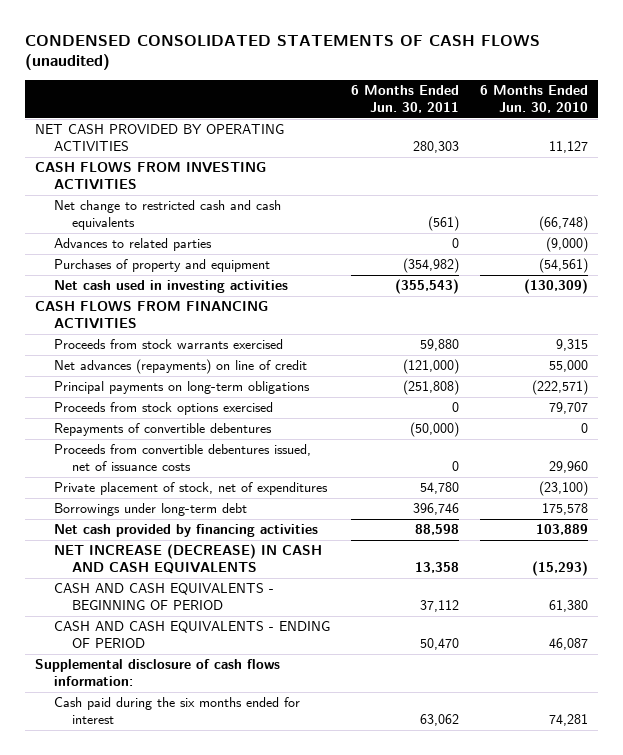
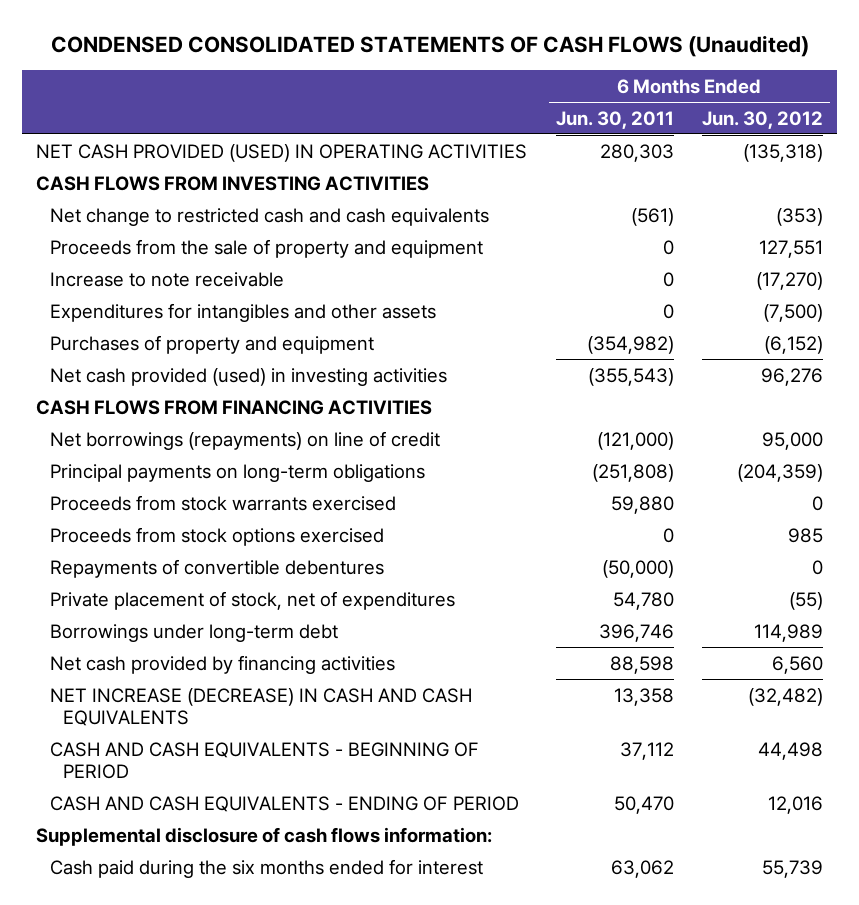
[24,34,540,71] CONDENSED CONSOLIDATED STATEMENTS OF CASH FLOWS (unaudited) -> [50,34,809,57] CONDENSED CONSOLIDATED STATEMENTS OF CASH FLOWS (Unaudited)
[479,84,588,114] 6 Months Ended Jun. 30, 2010 -> none
none -> [701,110,823,129] Jun. 30, 2012
[35,124,285,152] NET CASH PROVIDED BY OPERATING ACTIVITIES -> [36,143,528,162] NET CASH PROVIDED (USED) IN OPERATING ACTIVITIES
[53,238,212,252] Advances to related parties -> none
none -> [49,238,483,258] Proceeds from the sale of property and equipment
none -> [49,271,284,287] Increase to note receivable
none -> [49,302,436,322] Expenditures for intangibles and other assets
[53,280,288,294] Net cash used in investing activities -> [49,367,447,386] Net cash provided (used) in investing activities
[53,359,307,375] Net advances (repayments) on line of credit -> [49,430,440,450] Net borrowings (repayments) on line of credit
[53,339,283,350] Proceeds from stock warrants exercised -> [49,494,396,511] Proceeds from stock warrants exercised
[53,444,311,472] Proceeds from convertible debentures issued, net of issuance costs -> none

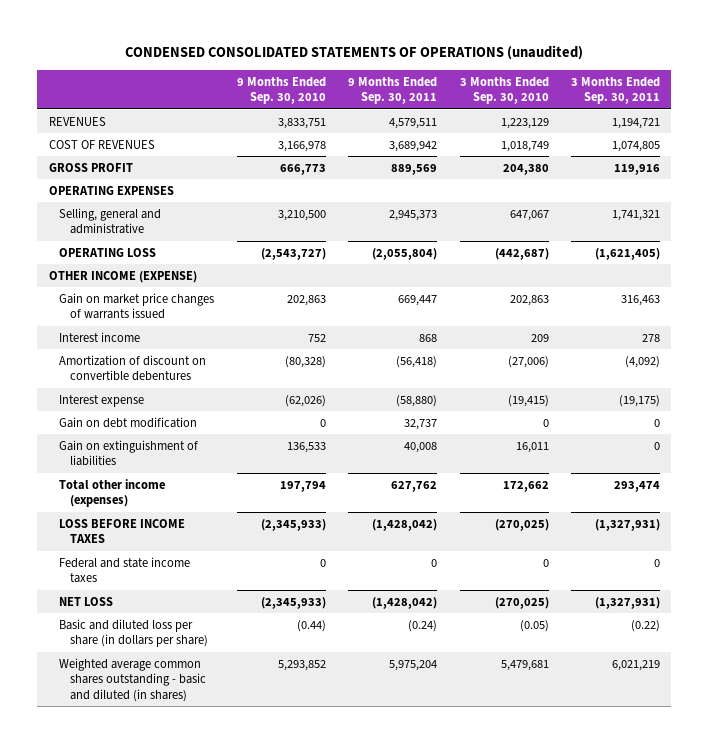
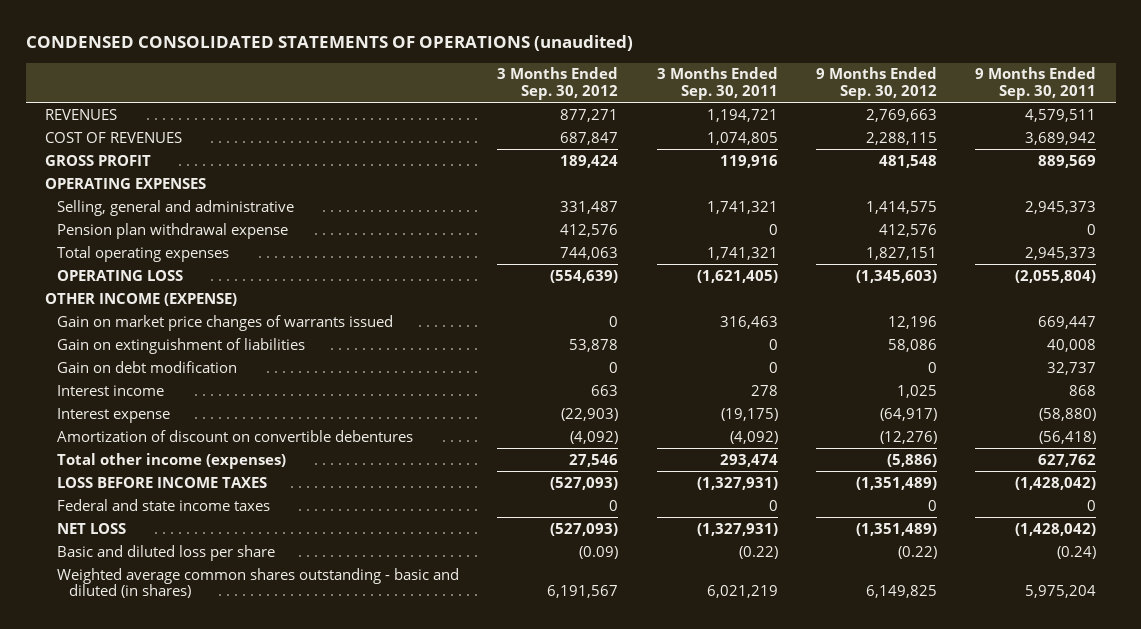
[236,76,326,105] 9 Months Ended Sep. 30, 2010 -> none
[459,76,549,105] 3 Months Ended Sep. 30, 2010 -> none
none -> [497,67,619,100] 3 Months Ended Sep. 30, 2012
none -> [815,67,937,100] 9 Months Ended Sep. 30, 2012
none -> [56,222,288,239] Pension plan withdrawal expense
none -> [56,245,229,262] Total operating expenses
[59,439,199,467] Gain on extinguishment of liabilities -> [56,337,305,354] Gain on extinguishment of liabilities
[59,416,198,428] Gain on debt modification -> [56,360,237,373] Gain on debt modification
[59,354,207,382] Amortization of discount on convertible debentures -> [56,429,413,442] Amortization of discount on convertible debentures
[59,618,209,648] Basic and diluted loss per share (in dollars per share) -> [56,544,275,561] Basic and diluted loss per share

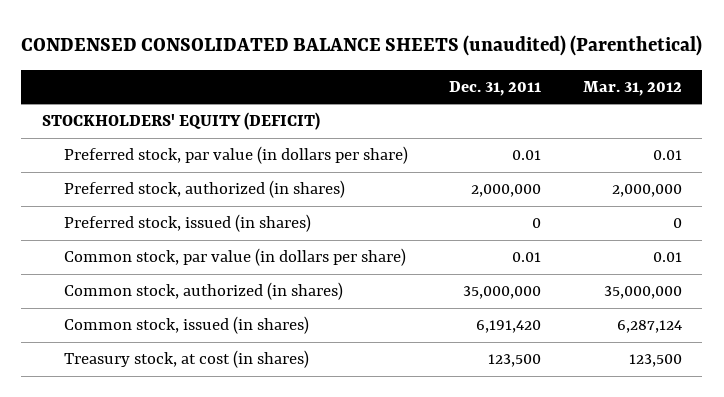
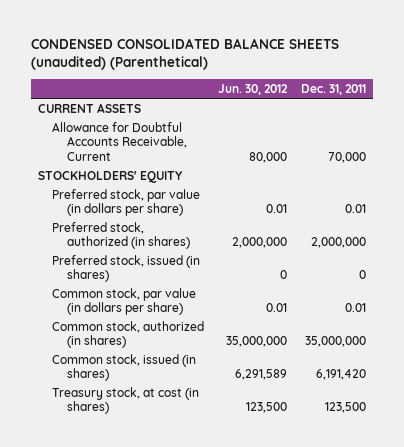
[582,80,682,96] Mar. 31, 2012 -> none
none -> [218,83,289,95] Jun. 30, 2012
none -> [37,102,141,113] CURRENT ASSETS
none -> [52,121,187,161] Allowance for Doubtful Accounts Receivable, Current
[42,112,321,131] STOCKHOLDERS' EQUITY (DEFICIT) -> [37,170,182,183] STOCKHOLDERS' EQUITY

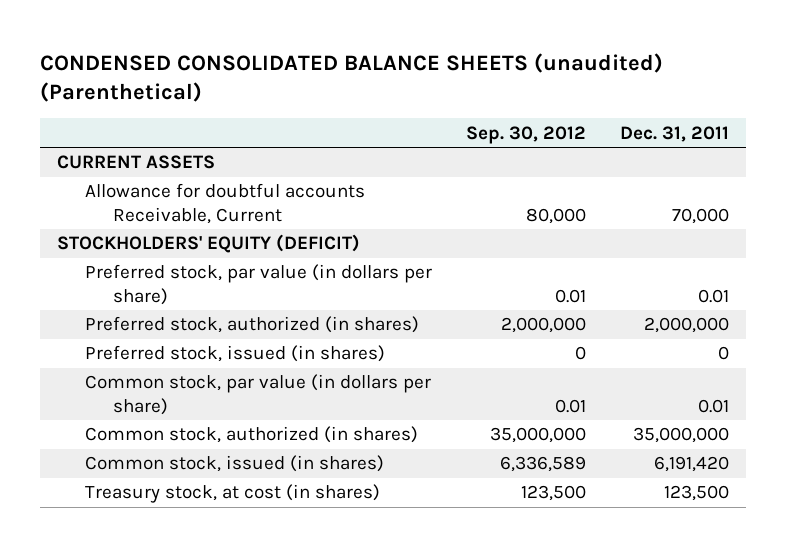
[218,83,289,95] Jun. 30, 2012 -> none
none -> [466,125,587,144] Sep. 30, 2012
[52,121,187,161] Allowance for Doubtful Accounts Receivable, Current -> [85,183,366,224] Allowance for doubtful accounts Receivable, Current
[37,170,182,183] STOCKHOLDERS' EQUITY -> [57,234,361,254] STOCKHOLDERS' EQUITY (DEFICIT)

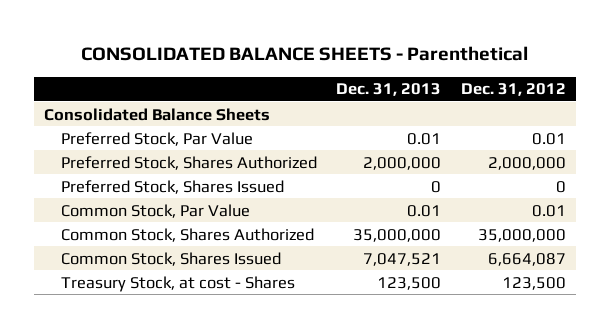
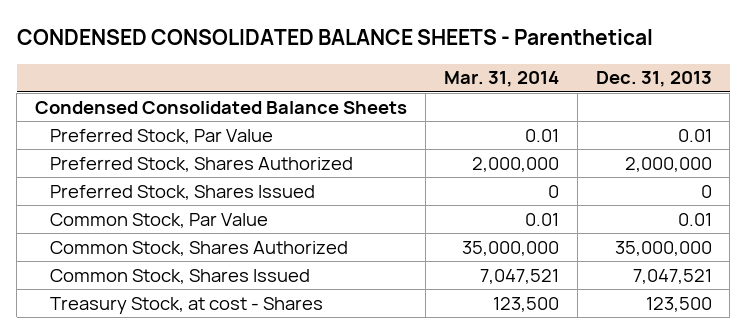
[80,45,528,61] CONSOLIDATED BALANCE SHEETS - Parenthetical -> [16,29,653,46] CONDENSED CONSOLIDATED BALANCE SHEETS - Parenthetical
[460,83,566,97] Dec. 31, 2012 -> none
none -> [443,71,559,88] Mar. 31, 2014
[43,107,270,121] Consolidated Balance Sheets -> [35,100,408,114] Condensed Consolidated Balance Sheets

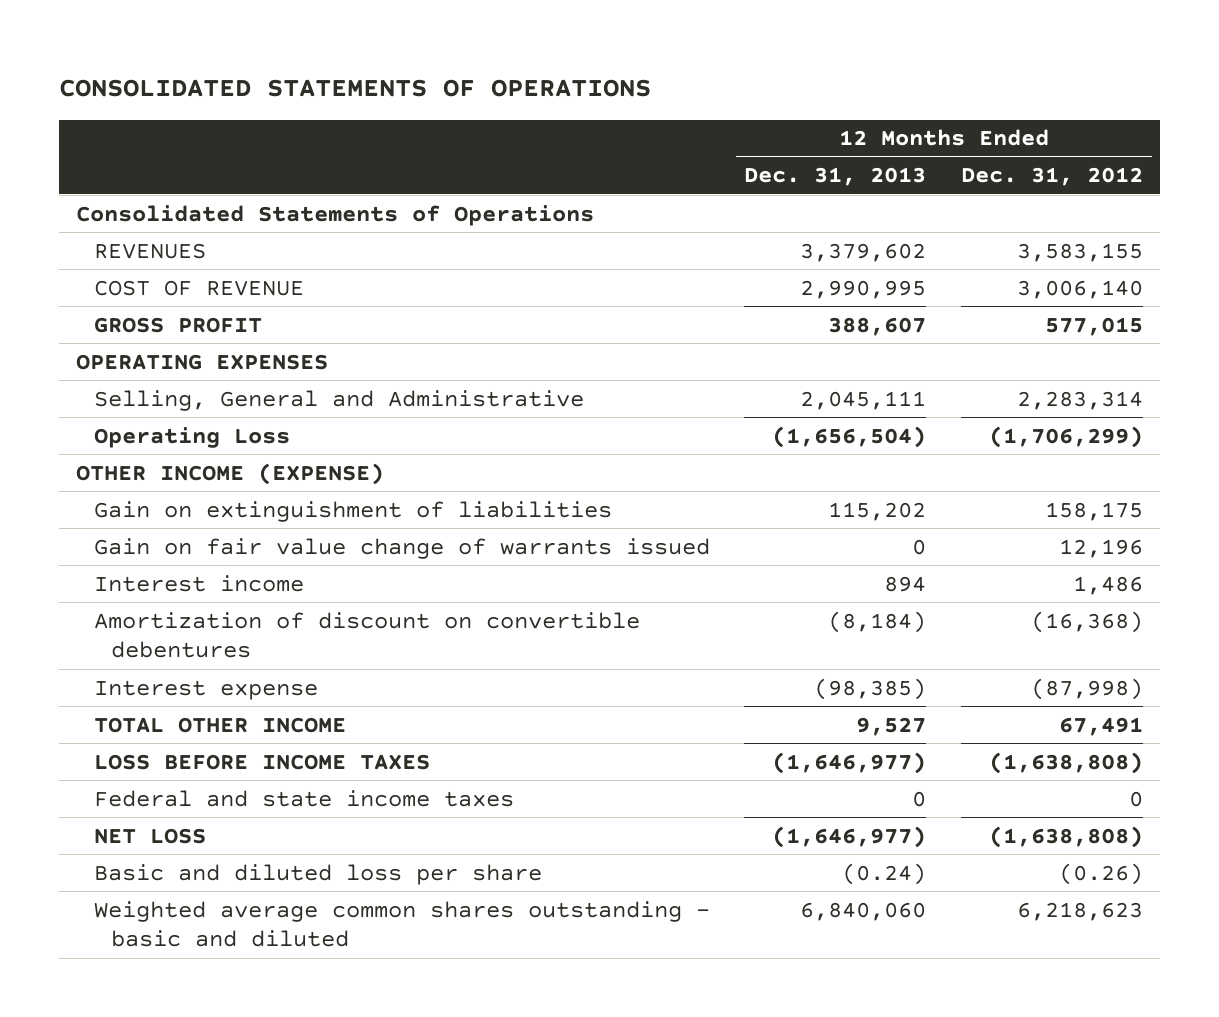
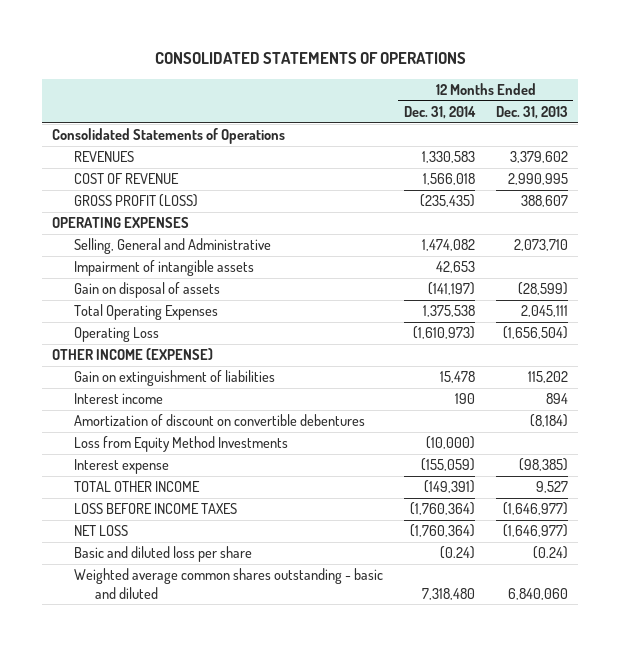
[960,167,1143,187] Dec. 31, 2012 -> none
none -> [403,106,476,120] Dec. 31, 2014
[93,316,262,333] GROSS PROFIT -> [73,194,198,208] GROSS PROFIT (LOSS)
[800,390,927,410] 2,045,111 -> [513,239,568,252] 2,073,710
none -> [73,260,254,277] Impairment of intangible assets
none -> [73,282,220,299] Gain on disposal of assets
none -> [73,304,218,321] Total Operating Expenses
[93,537,710,559] Gain on fair value change of warrants issued -> none
none -> [73,436,288,453] Loss from Equity Method Investments
[93,789,514,807] Federal and state income taxes -> none

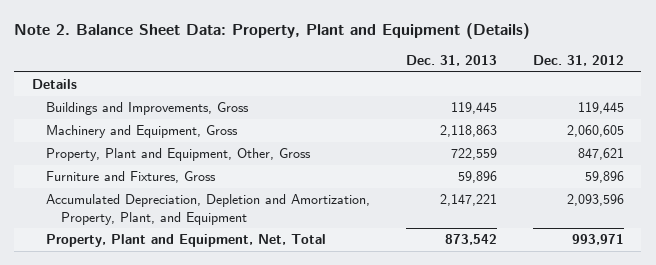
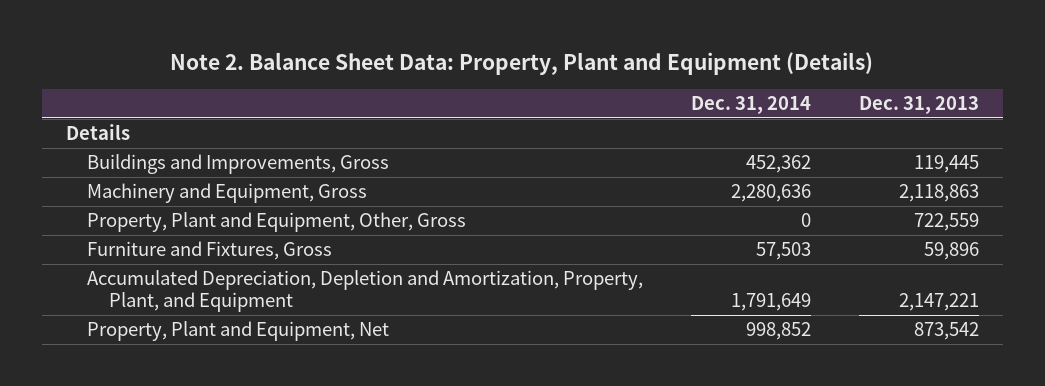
[532,54,624,66] Dec. 31, 2012 -> none
none -> [691,95,812,114] Dec. 31, 2014
[46,234,327,248] Property, Plant and Equipment, Net, Total -> [87,321,390,342] Property, Plant and Equipment, Net

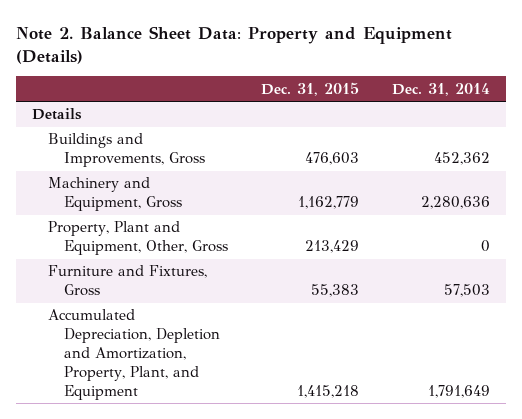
[170,52,874,76] Note 2. Balance Sheet Data: Property, Plant and Equipment (Details) -> [15,25,452,64] Note 2. Balance Sheet Data: Property and Equipment (Details)
[859,95,980,114] Dec. 31, 2013 -> none
none -> [260,81,359,96] Dec. 31, 2015
[87,321,390,342] Property, Plant and Equipment, Net -> none

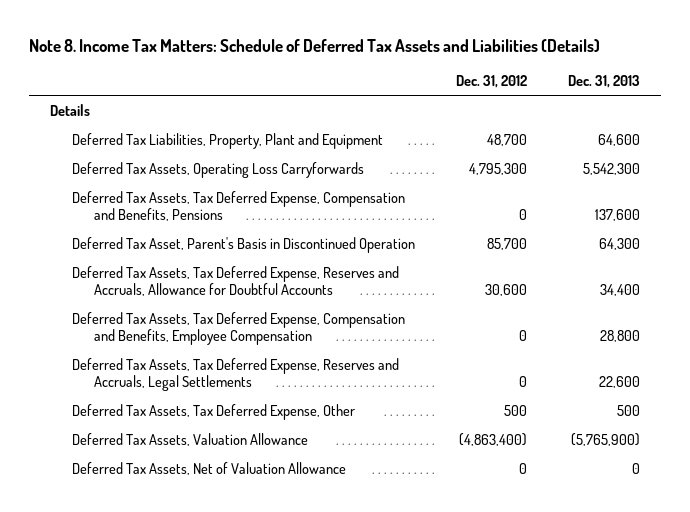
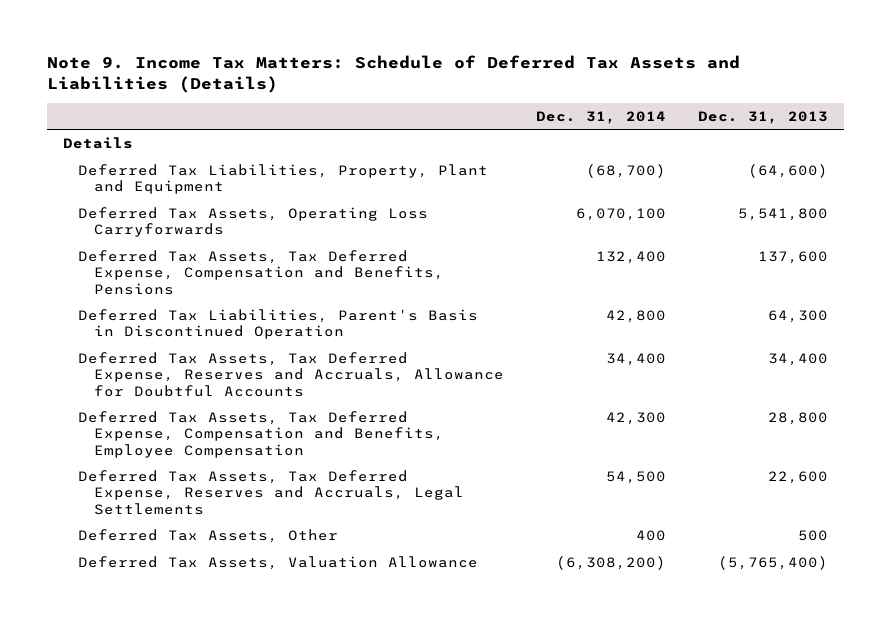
[29,39,601,53] Note 8. Income Tax Matters: Schedule of Deferred Tax Assets and Liabilities (Details) -> [47,55,741,94] Note 9. Income Tax Matters: Schedule of Deferred Tax Assets and Liabilities (Details)
[456,75,528,89] Dec. 31, 2012 -> none
none -> [535,110,666,124] Dec. 31, 2014
[598,133,641,146] 64,600 -> [747,164,828,179] (64,600)
[583,162,641,175] 5,542,300 -> [737,208,828,222] 5,541,800
[71,236,415,253] Deferred Tax Asset, Parent's Basis in Discontinued Operation -> [78,309,479,340] Deferred Tax Liabilities, Parent's Basis in Discontinued Operation
[71,461,346,475] Deferred Tax Assets, Net of Valuation Allowance -> none
[71,403,355,420] Deferred Tax Assets, Tax Deferred Expense, Other -> [78,529,339,544] Deferred Tax Assets, Other
[571,432,641,446] (5,765,900) -> [717,556,828,571] (5,765,400)

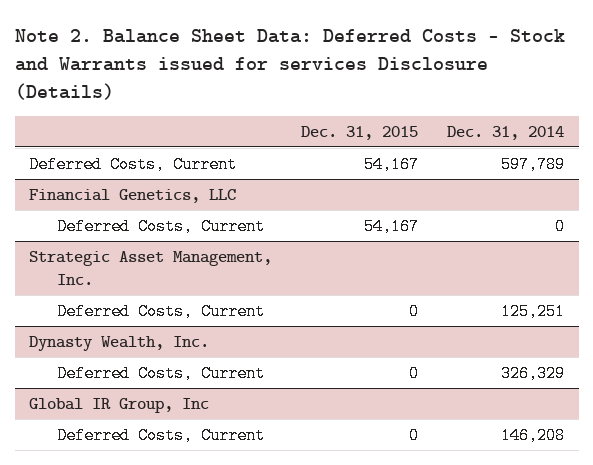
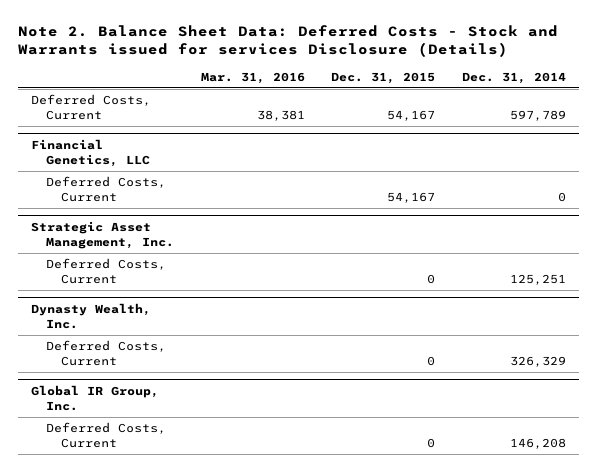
none -> [200,71,305,84] Mar. 31, 2016
[29,398,210,414] Global IR Group, Inc -> [31,384,160,411] Global IR Group, Inc.

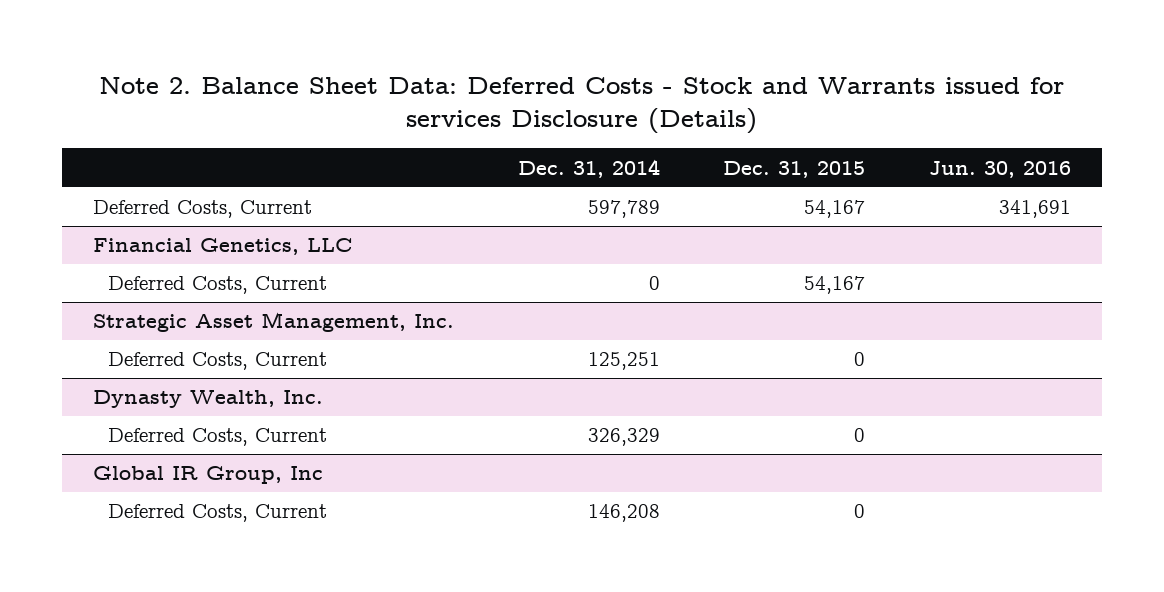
[200,71,305,84] Mar. 31, 2016 -> none
none -> [928,160,1071,178] Jun. 30, 2016
[31,384,160,411] Global IR Group, Inc. -> [93,466,324,485] Global IR Group, Inc

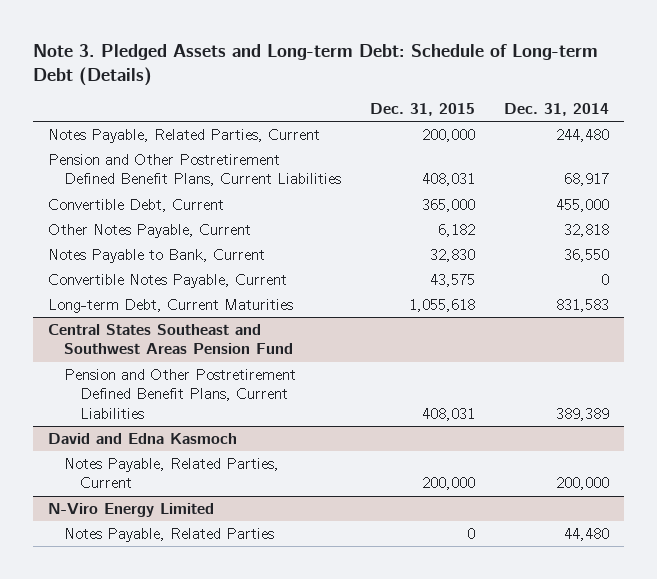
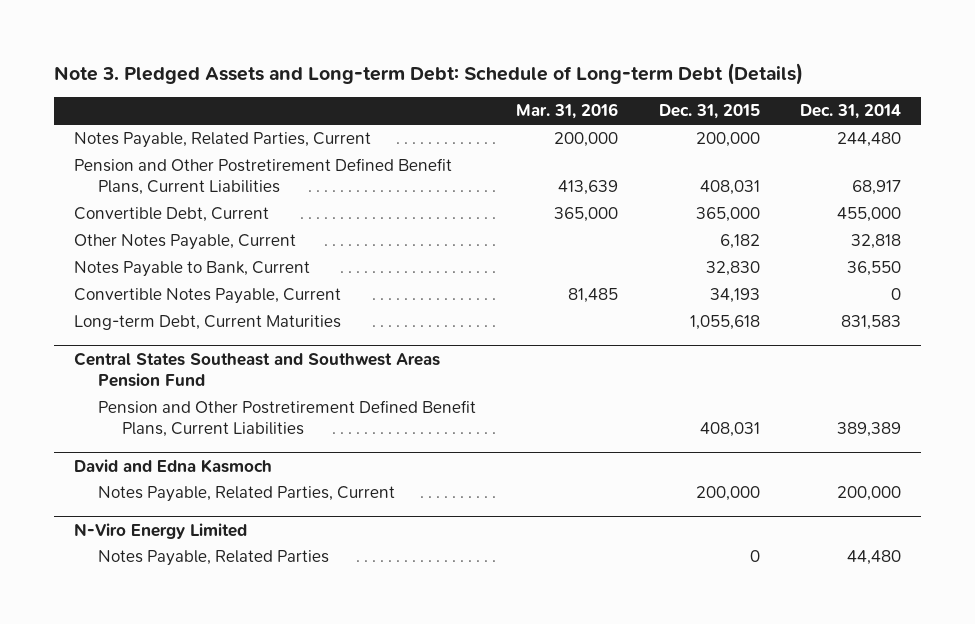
none -> [516,103,619,120] Mar. 31, 2016
[430,273,476,287] 43,575 -> [709,288,760,304] 34,193

